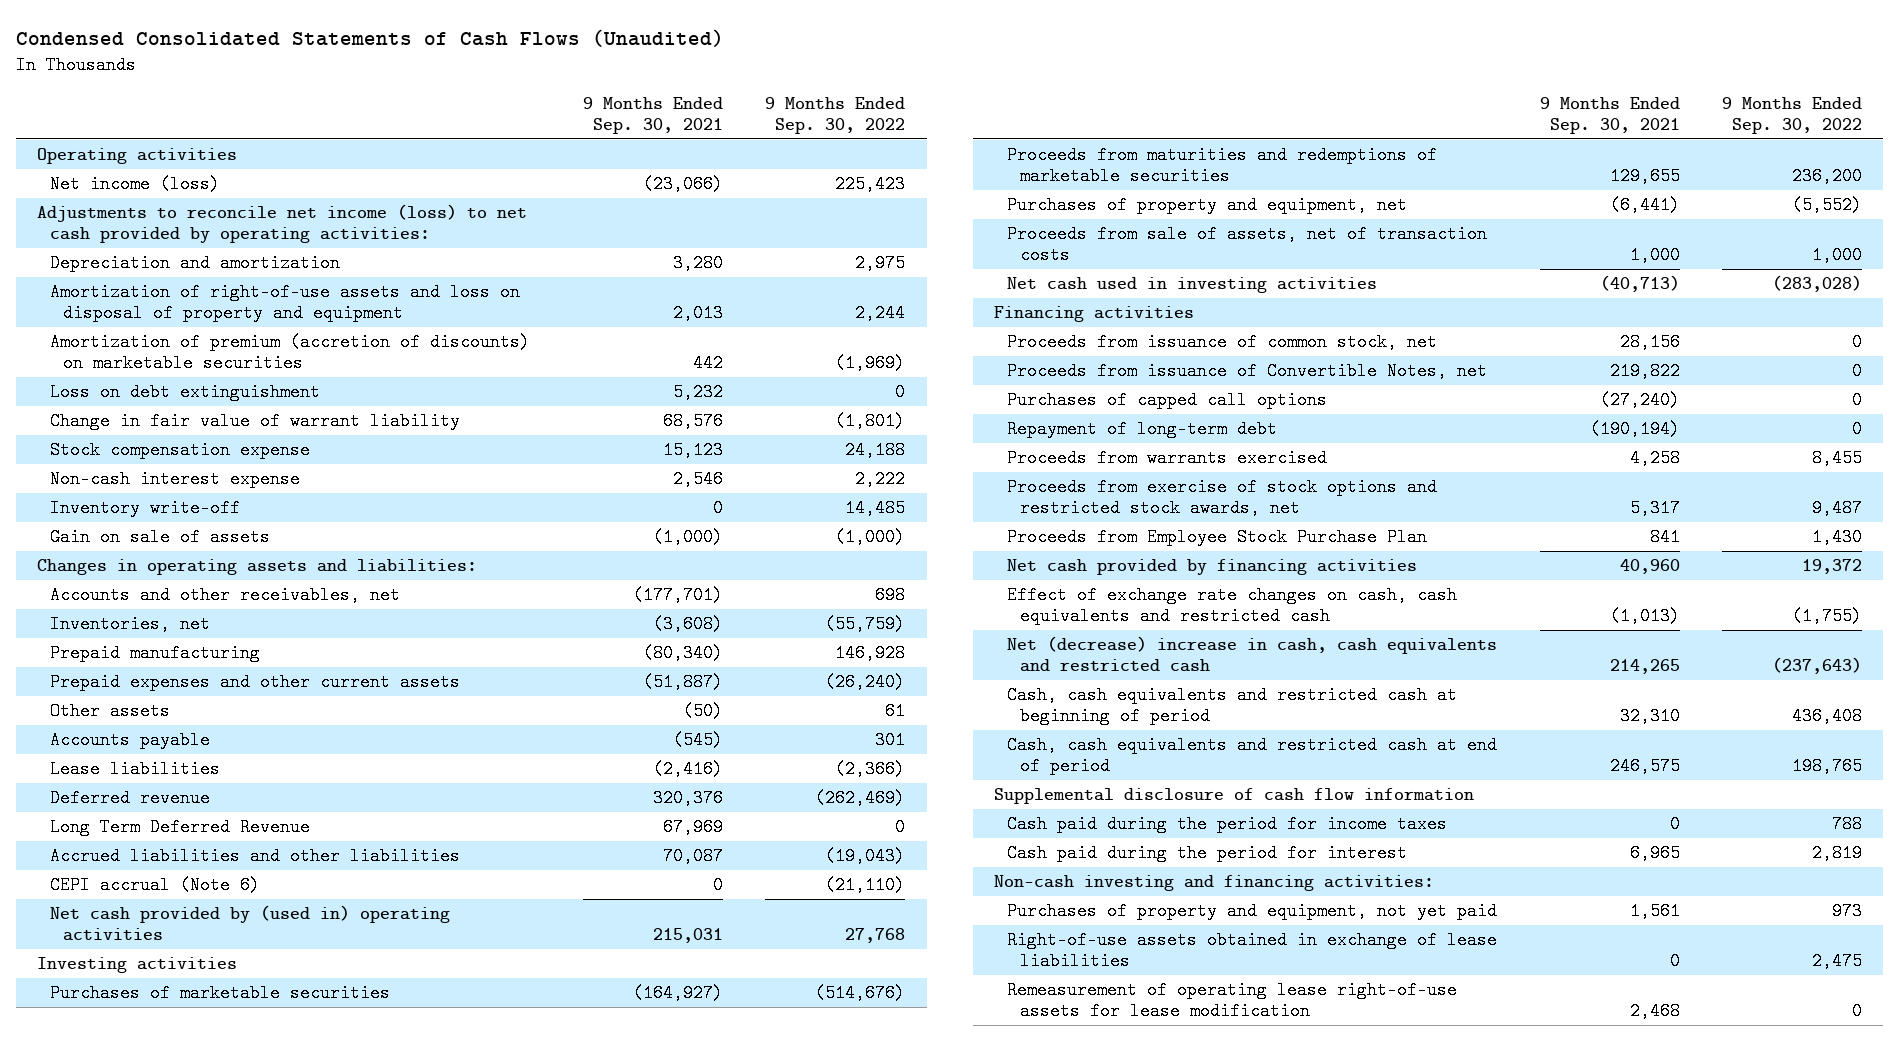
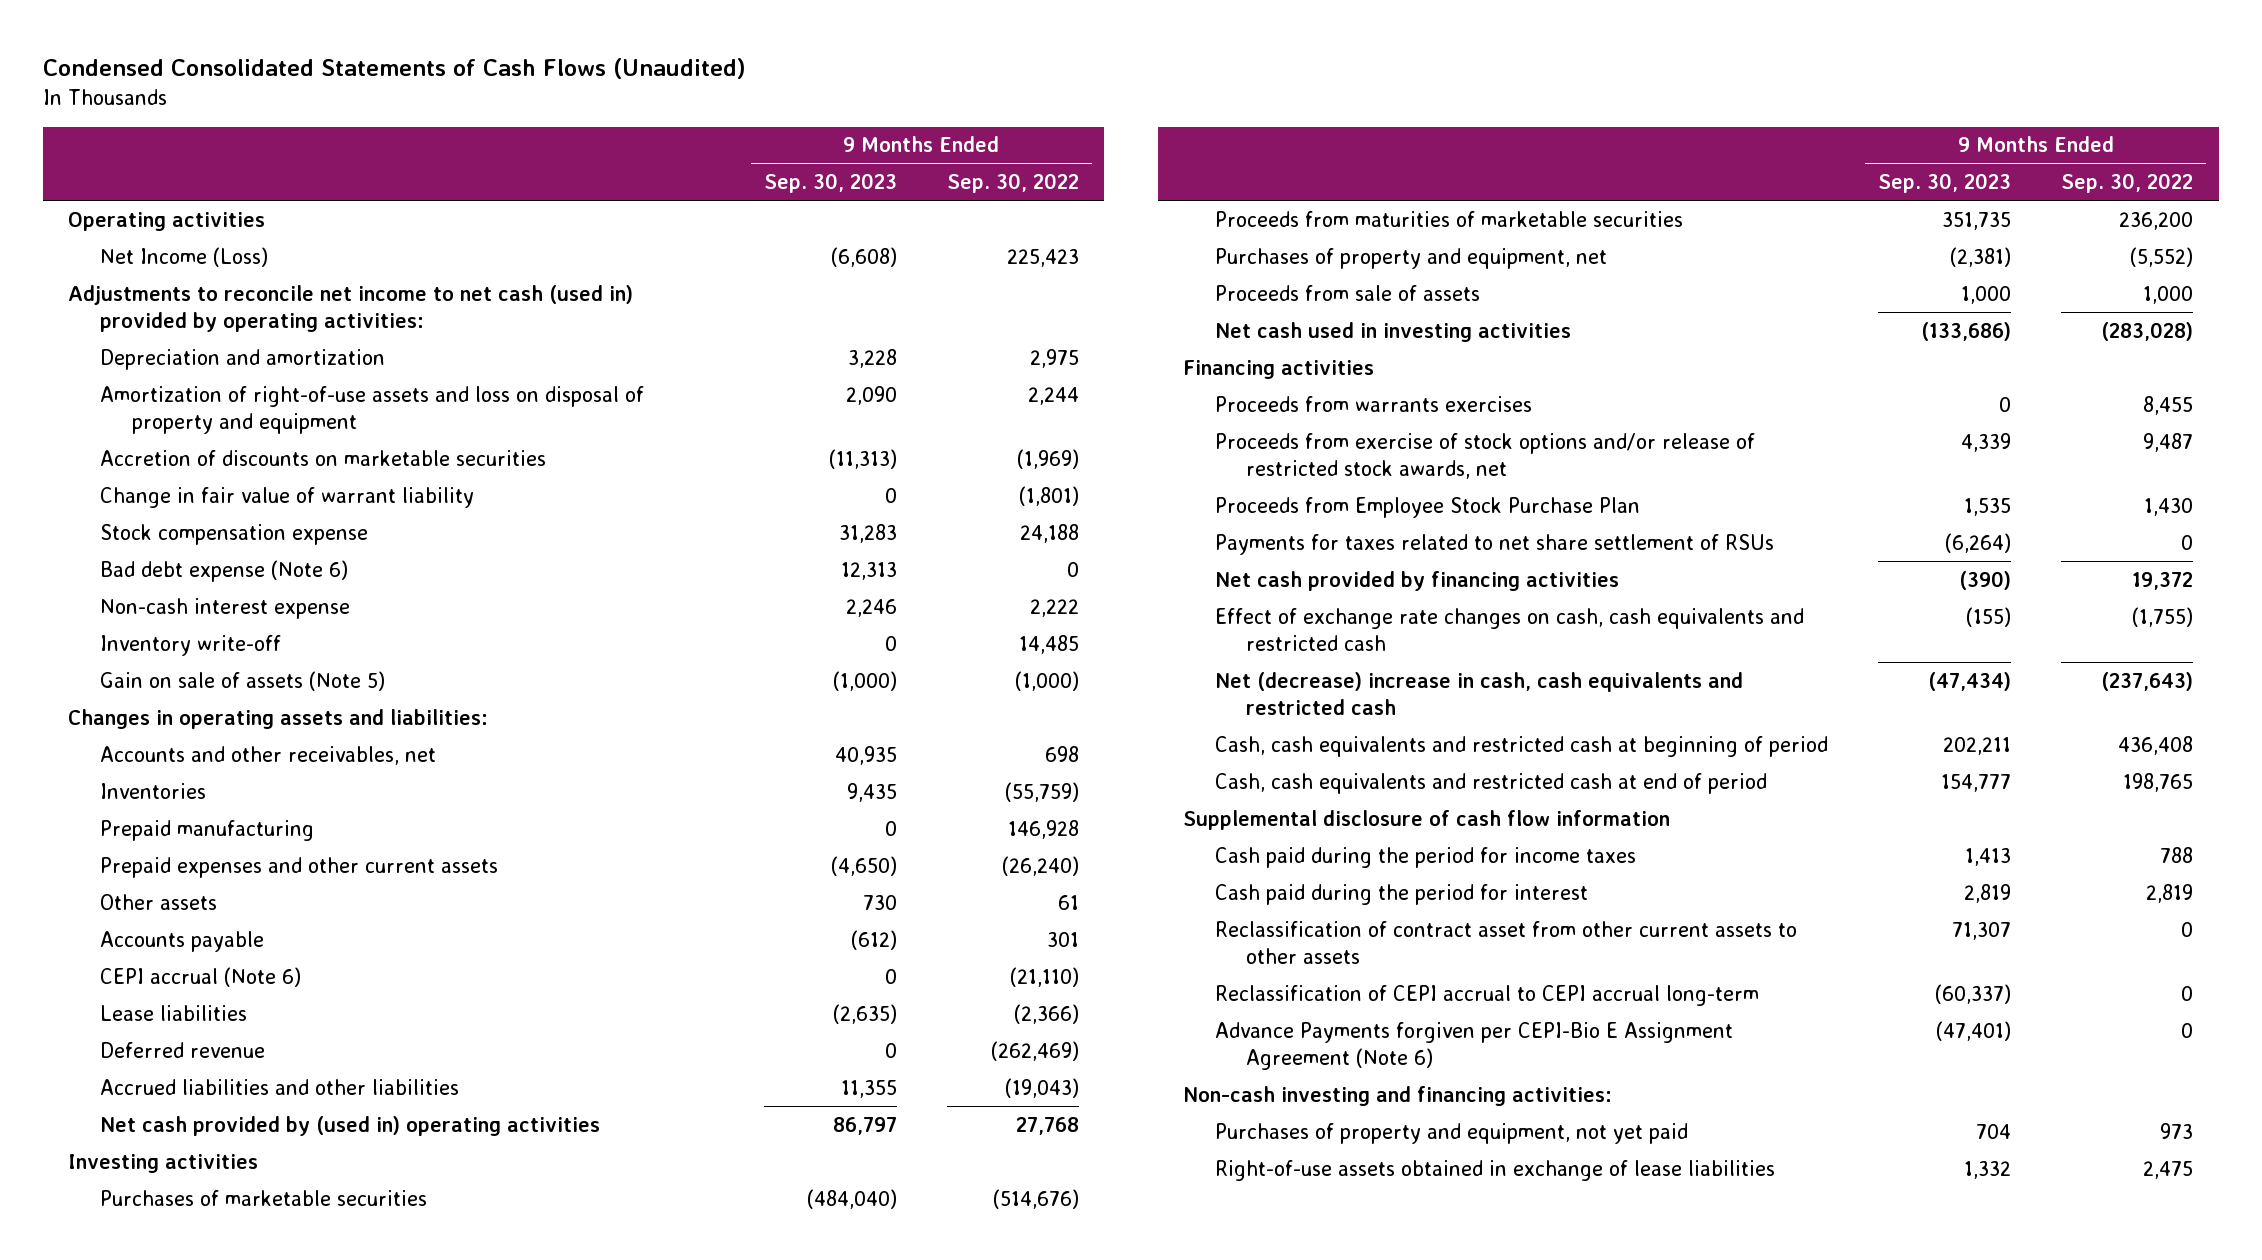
[582,96,723,134] 9 Months Ended Sep. 30, 2021 -> none
none -> [763,173,897,194] Sep. 30, 2023
[50,175,221,194] Net income (loss) -> [100,246,269,267] Net Income (Loss)
[37,204,528,244] Adjustments to reconcile net income (loss) to net cash provided by operating activities: -> [68,284,634,332] Adjustments to reconcile net income to net cash (used in) provided by operating activities:
[50,383,321,402] Loss on debt extinguishment -> none
[50,333,531,373] Amortization of premium (accretion of discounts) on marketable securities -> [100,449,547,466] Accretion of discounts on marketable securities
none -> [100,559,349,582] Bad debt expense (Note 6)
[50,528,271,547] Gain on sale of assets -> [100,670,386,691] Gain on sale of assets (Note 5)
[50,615,211,634] Inventories, net -> [100,782,207,799] Inventories
[50,876,261,895] CEPI accrual (Note 6) -> [100,966,302,987] CEPI accrual (Note 6)
[50,818,311,837] Long Term Deferred Revenue -> none
[1007,146,1438,186] Proceeds from maturities and redemptions of marketable securities -> [1214,210,1683,227] Proceeds from maturities of marketable securities
[1007,225,1488,265] Proceeds from sale of assets, net of transaction costs -> [1214,284,1480,301] Proceeds from sale of assets
[1007,333,1438,352] Proceeds from issuance of common stock, net -> none
[1007,362,1488,381] Proceeds from issuance of Convertible Notes, net -> none
[1007,391,1328,410] Purchases of capped call options -> none
[1007,420,1278,439] Repayment of long-term debt -> none
[1007,449,1328,468] Proceeds from warrants exercised -> [1214,395,1532,412] Proceeds from warrants exercises
[1007,478,1438,518] Proceeds from exercise of stock options and restricted stock awards, net -> [1214,432,1755,479] Proceeds from exercise of stock options and/or release of restricted stock awards, net
none -> [1214,533,1774,555] Payments for taxes related to net share settlement of RSUs
none -> [1214,920,1797,964] Reclassification of contract asset from other current assets to other assets
none -> [1214,984,1759,1006] Reclassification of CEPI accrual to CEPI accrual long-term
none -> [1214,1021,1733,1070] Advance Payments forgiven per CEPI-Bio E Assignment Agreement (Note 6)
[1007,981,1458,1021] Remeasurement of operating lease right-of-use assets for lease modification -> none

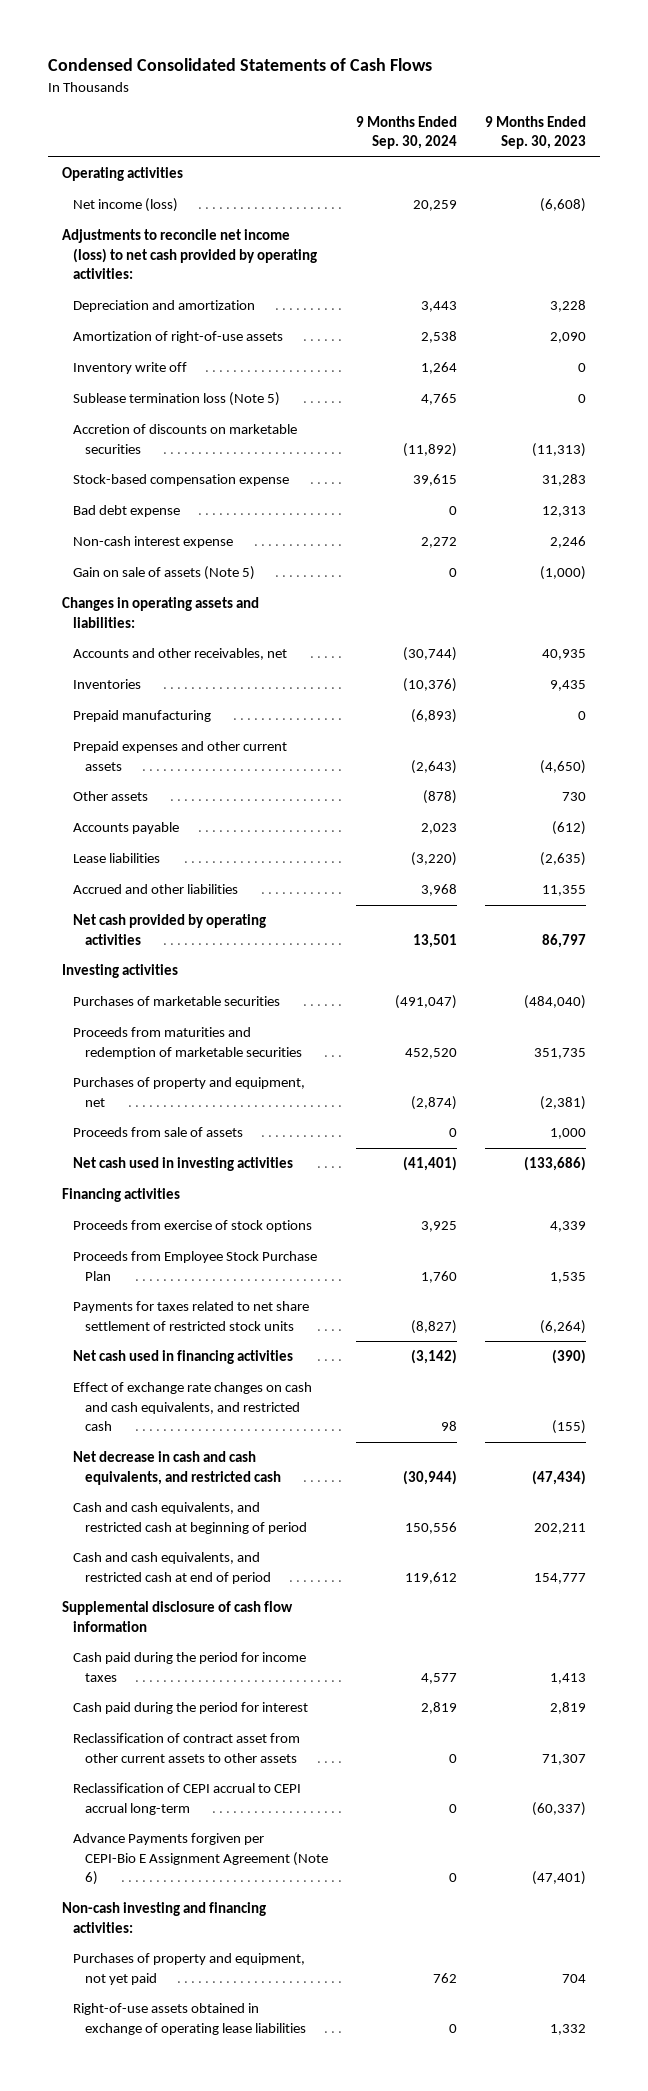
[43,58,747,80] Condensed Consolidated Statements of Cash Flows (Unaudited) -> [47,58,432,72] Condensed Consolidated Statements of Cash Flows
[946,173,1079,194] Sep. 30, 2022 -> none
none -> [356,116,458,150] 9 Months Ended Sep. 30, 2024
[100,246,269,267] Net Income (Loss) -> [73,198,179,213] Net income (loss)
[68,284,634,332] Adjustments to reconcile net income to net cash (used in) provided by operating activities: -> [61,229,318,280] Adjustments to reconcile net income (loss) to net cash provided by operating activities:
[100,385,645,434] Amortization of right-of-use assets and loss on disposal of property and equipment -> [73,331,284,344] Amortization of right-of-use assets
none -> [73,362,188,375] Inventory write off
none -> [73,392,281,407] Sublease termination loss (Note 5)
[100,486,475,508] Change in fair value of warrant liability -> none
[100,523,369,545] Stock compensation expense -> [73,474,290,487] Stock-based compensation expense
[100,559,349,582] Bad debt expense (Note 6) -> [73,505,181,518] Bad debt expense
[100,634,282,656] Inventory write-off -> none
[100,966,302,987] CEPI accrual (Note 6) -> none
[100,1041,266,1058] Deferred revenue -> none
[100,1078,460,1095] Accrued liabilities and other liabilities -> [73,884,239,895] Accrued and other liabilities
[100,1115,601,1136] Net cash provided by (used in) operating activities -> [73,914,267,945] Net cash provided by operating activities
[1214,210,1683,227] Proceeds from maturities of marketable securities -> [73,1027,303,1059] Proceeds from maturities and redemption of marketable securities
[1214,395,1532,412] Proceeds from warrants exercises -> none
[1214,432,1755,479] Proceeds from exercise of stock options and/or release of restricted stock awards, net -> [73,1220,313,1233] Proceeds from exercise of stock options
[1214,533,1774,555] Payments for taxes related to net share settlement of RSUs -> [73,1301,310,1331] Payments for taxes related to net share settlement of restricted stock units
[1214,570,1619,591] Net cash provided by financing activities -> [73,1350,294,1365] Net cash used in financing activities
[1214,607,1804,651] Effect of exchange rate changes on cash, cash equivalents and restricted cash -> [73,1382,313,1432] Effect of exchange rate changes on cash and cash equivalents, and restricted cash
[1214,671,1743,715] Net (decrease) increase in cash, cash equivalents and restricted cash -> [73,1451,282,1485] Net decrease in cash and cash equivalents, and restricted cash
[1214,735,1828,757] Cash, cash equivalents and restricted cash at beginning of period -> [73,1502,308,1534] Cash and cash equivalents, and restricted cash at beginning of period
[1214,772,1767,794] Cash, cash equivalents and restricted cash at end of period -> [73,1552,272,1584] Cash and cash equivalents, and restricted cash at end of period
[1214,1159,1775,1181] Right-of-use assets obtained in exchange of lease liabilities -> [73,2003,307,2035] Right-of-use assets obtained in exchange of operating lease liabilities

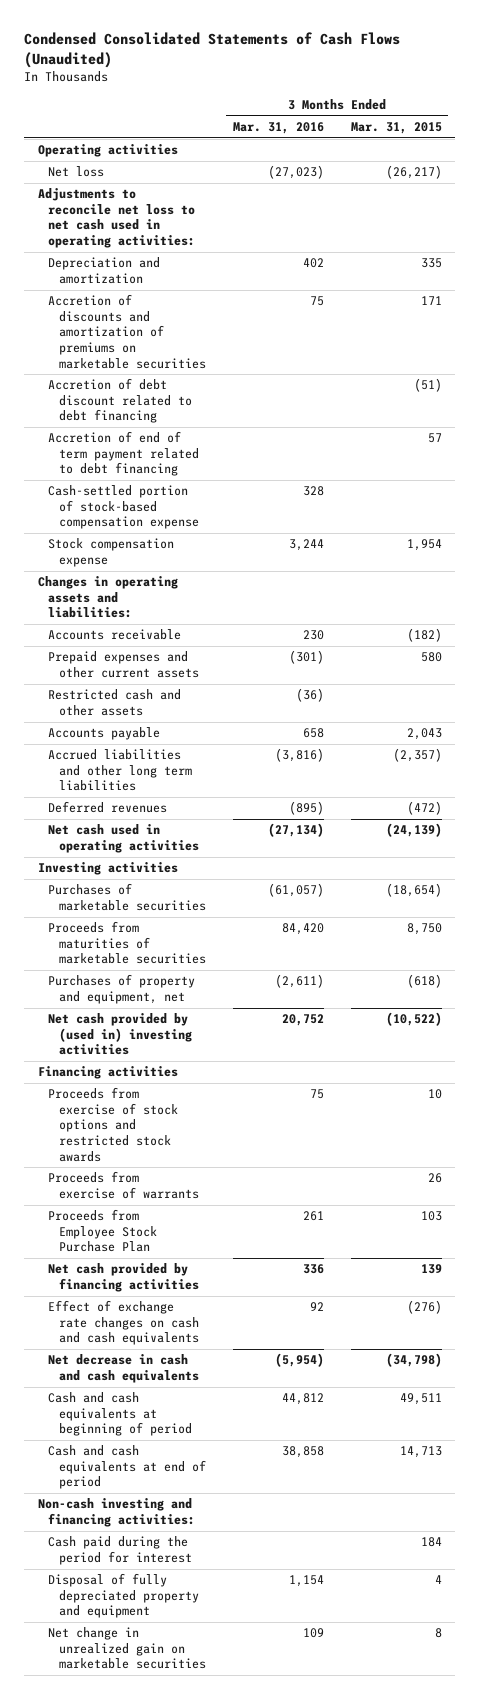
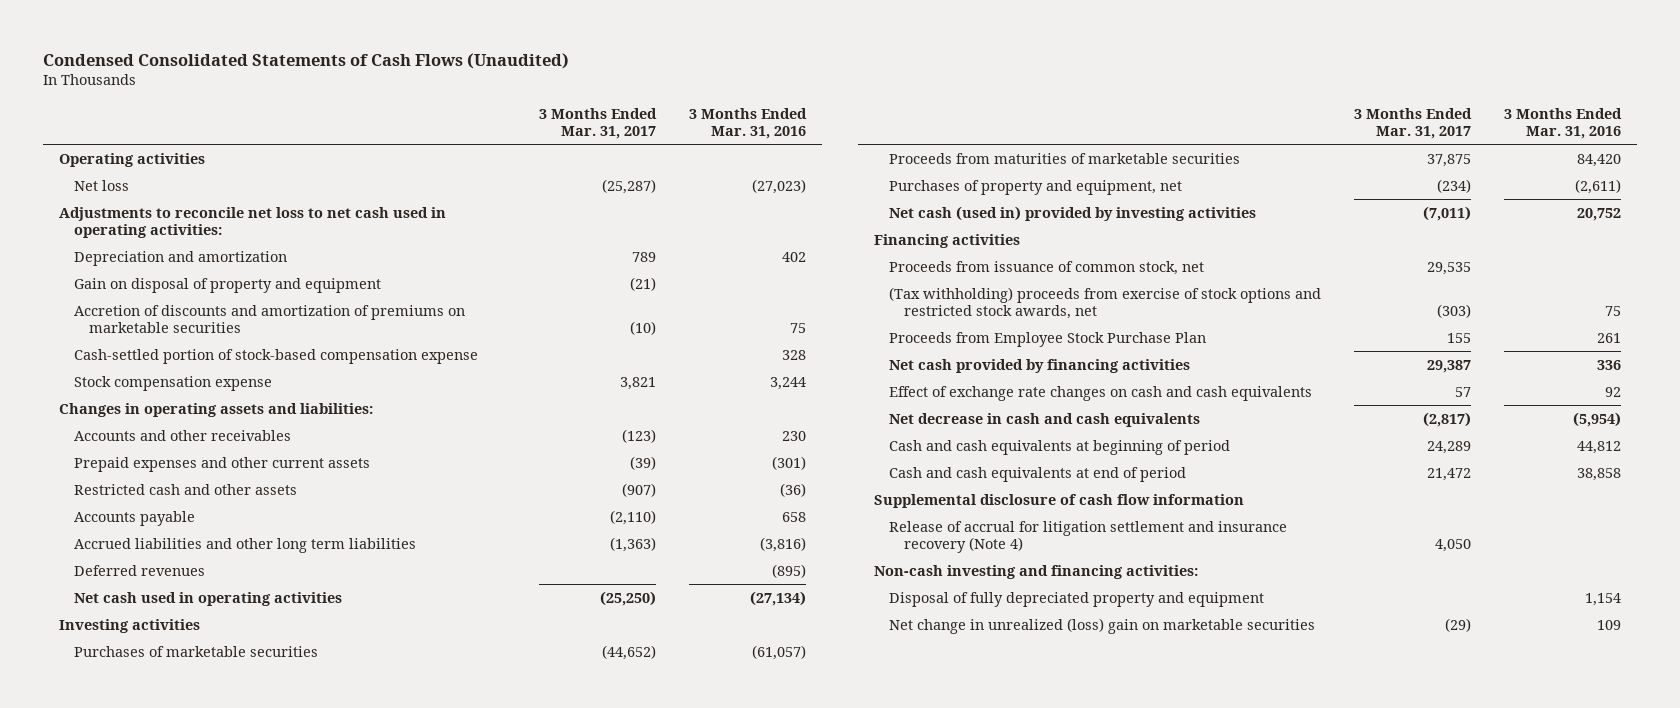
[350,122,442,135] Mar. 31, 2015 -> none
none -> [539,107,658,140] 3 Months Ended Mar. 31, 2017
none -> [74,277,382,293] Gain on disposal of property and equipment
[48,378,192,424] Accretion of debt discount related to debt financing -> none
[48,431,199,477] Accretion of end of term payment related to debt financing -> none
[48,629,182,641] Accounts receivable -> none
none -> [74,429,292,441] Accounts and other receivables
[48,1013,192,1056] Net cash provided by (used in) investing activities -> [889,205,1257,221] Net cash (used in) provided by investing activities
[48,1171,199,1199] Proceeds from exercise of warrants -> none
none -> [889,260,1205,275] Proceeds from issuance of common stock, net
[48,1087,178,1162] Proceeds from exercise of stock options and restricted stock awards -> [889,286,1322,320] (Tax withholding) proceeds from exercise of stock options and restricted stock awards, net
none -> [874,493,1245,508] Supplemental disclosure of cash flow information
none -> [889,520,1288,554] Release of accrual for litigation settlement and insurance recovery (Note 4)
[48,1536,192,1565] Cash paid during the period for interest -> none
[48,1627,206,1670] Net change in unrealized gain on marketable securities -> [889,617,1316,634] Net change in unrealized (loss) gain on marketable securities

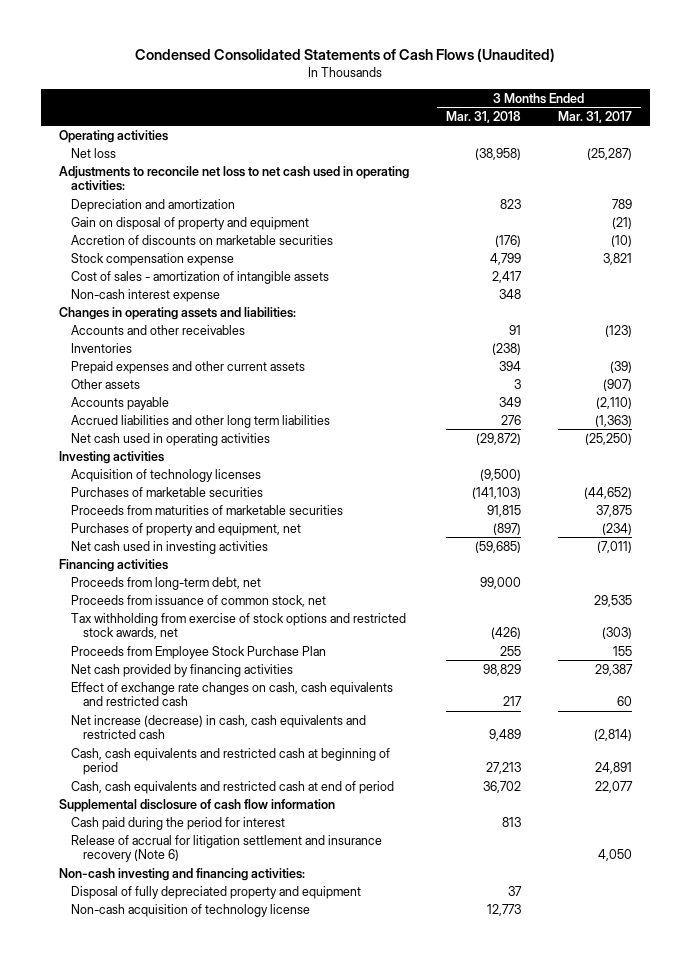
[688,107,807,140] 3 Months Ended Mar. 31, 2016 -> none
none -> [445,110,521,123] Mar. 31, 2018
[74,348,479,364] Cash-settled portion of stock-based compensation expense -> none
[74,304,466,334] Accretion of discounts and amortization of premiums on marketable securities -> [70,234,333,245] Accretion of discounts on marketable securities
none -> [70,270,329,284] Cost of sales - amortization of intangible assets
none -> [70,288,220,302] Non-cash interest expense
none -> [70,342,132,353] Inventories
[74,483,298,495] Restricted cash and other assets -> none
none -> [70,378,140,389] Other assets
[74,564,206,576] Deferred revenues -> none
none -> [70,468,261,482] Acquisition of technology licenses
[889,205,1257,221] Net cash (used in) provided by investing activities -> [70,540,268,554] Net cash used in investing activities
none -> [70,576,261,590] Proceeds from long-term debt, net
[889,286,1322,320] (Tax withholding) proceeds from exercise of stock options and restricted stock awards, net -> [70,612,406,640] Tax withholding from exercise of stock options and restricted stock awards, net
[889,385,1313,401] Effect of exchange rate changes on cash and cash equivalents -> [70,681,393,707] Effect of exchange rate changes on cash, cash equivalents and restricted cash
[1454,386,1471,397] 57 -> [616,696,632,707] 60
[889,412,1201,427] Net decrease in cash and cash equivalents -> [70,714,366,740] Net increase (decrease) in cash, cash equivalents and restricted cash
[1422,411,1471,427] (2,817) -> [593,729,632,742] (2,814)
[889,439,1231,455] Cash and cash equivalents at beginning of period -> [70,747,390,776] Cash, cash equivalents and restricted cash at beginning of period
[1426,440,1471,454] 24,289 -> [594,762,632,775] 24,891
[889,466,1187,482] Cash and cash equivalents at end of period -> [70,780,394,794] Cash, cash equivalents and restricted cash at end of period
[1426,467,1471,481] 21,472 -> [594,780,633,793] 22,077
none -> [70,816,285,830] Cash paid during the period for interest
[889,520,1288,554] Release of accrual for litigation settlement and insurance recovery (Note 4) -> [70,834,382,863] Release of accrual for litigation settlement and insurance recovery (Note 6)
[889,617,1316,634] Net change in unrealized (loss) gain on marketable securities -> none
none -> [70,903,310,917] Non-cash acquisition of technology license

